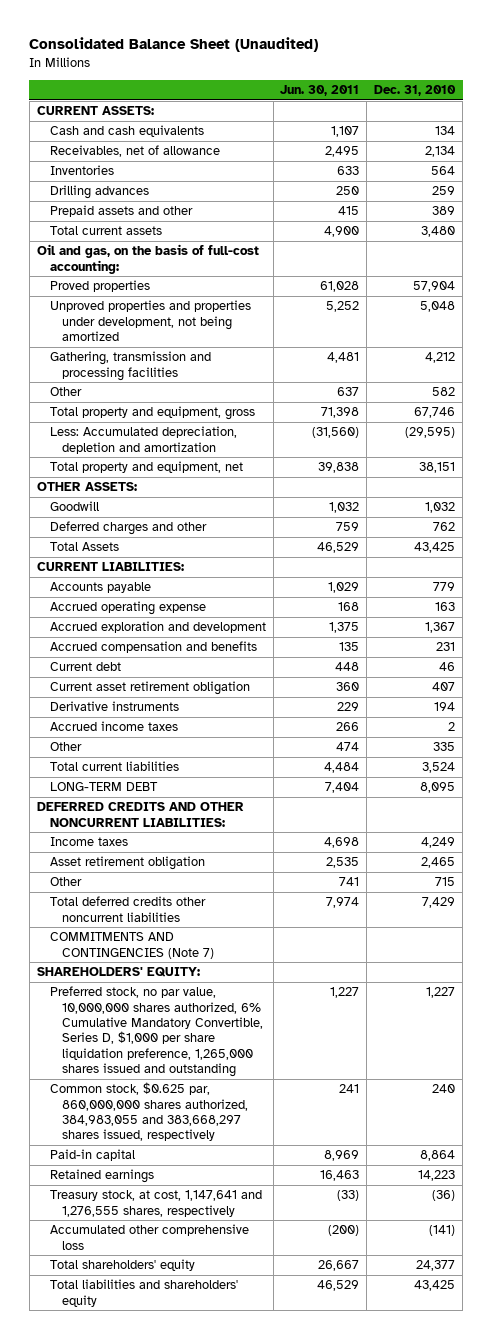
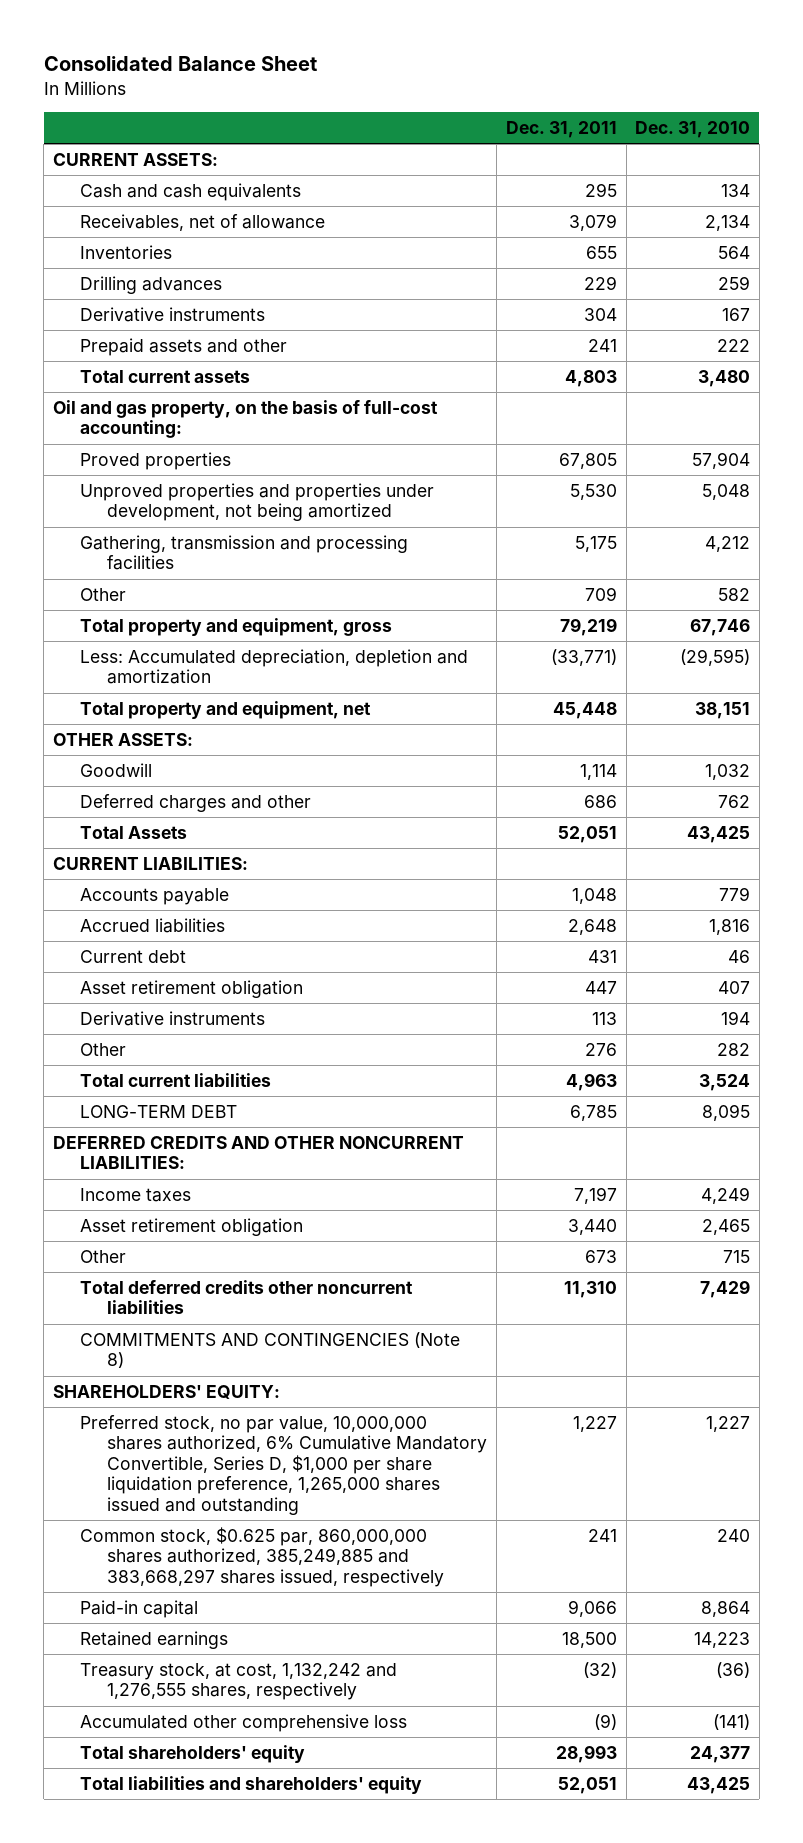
[29,37,319,53] Consolidated Balance Sheet (Unaudited) -> [43,56,317,72] Consolidated Balance Sheet
[280,84,360,96] Jun. 30, 2011 -> none
none -> [505,121,617,139] Dec. 31, 2011
none -> [80,306,266,322] Derivative instruments
[432,206,456,216] 389 -> [717,338,751,352] 222
[36,244,259,274] Oil and gas, on the basis of full-cost accounting: -> [52,399,438,439] Oil and gas property, on the basis of full-cost accounting:
[49,621,266,634] Accrued exploration and development -> none
[49,641,257,654] Accrued compensation and benefits -> none
[49,601,206,616] Accrued operating expense -> [80,917,226,933] Accrued liabilities
[435,602,456,612] 163 -> [709,918,751,935] 1,816
[49,681,250,696] Current asset retirement obligation -> [80,979,304,998] Asset retirement obligation
[49,721,178,732] Accrued income taxes -> none
[433,742,456,752] 335 -> [717,1042,751,1056] 282
[49,932,215,959] COMMITMENTS AND CONTINGENCIES (Note 7) -> [80,1331,461,1369] COMMITMENTS AND CONTINGENCIES (Note 8)
[49,1082,249,1142] Common stock, $0.625 par, 860,000,000 shares authorized, 384,983,055 and 383,668,297 shares issued, respectively -> [80,1526,445,1587] Common stock, $0.625 par, 860,000,000 shares authorized, 385,249,885 and 383,668,297 shares issued, respectively
[49,1190,262,1217] Treasury stock, at cost, 1,147,641 and 1,276,555 shares, respectively -> [80,1662,398,1701] Treasury stock, at cost, 1,132,242 and 1,276,555 shares, respectively

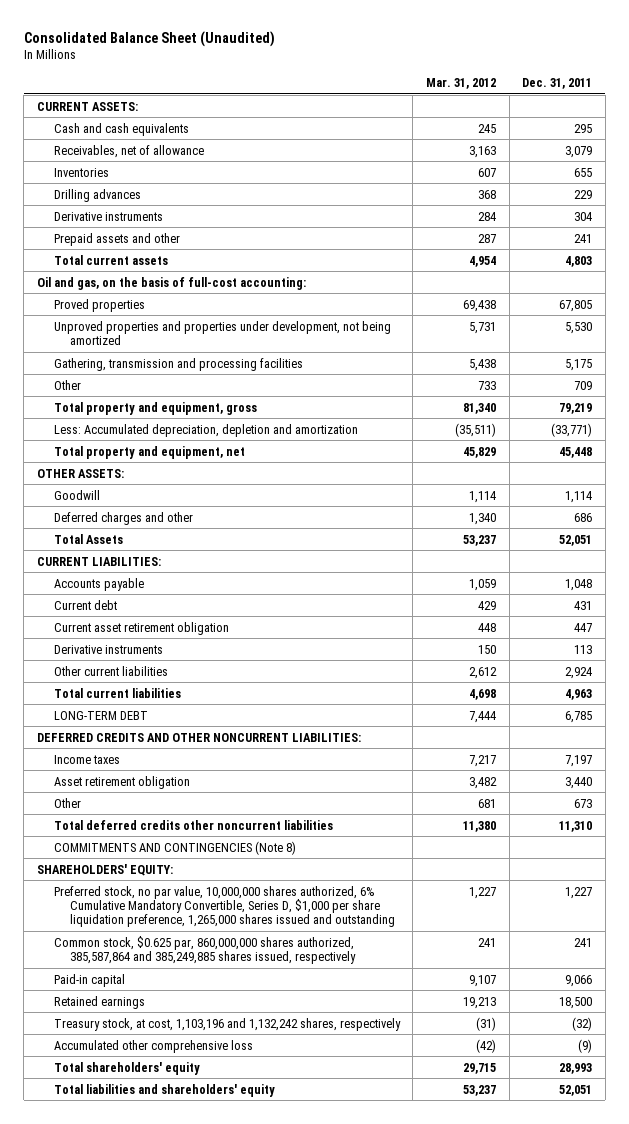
[43,56,317,72] Consolidated Balance Sheet -> [23,30,275,47] Consolidated Balance Sheet (Unaudited)
[635,121,751,139] Dec. 31, 2010 -> none
none -> [425,78,496,90] Mar. 31, 2012
[52,399,438,439] Oil and gas property, on the basis of full-cost accounting: -> [36,276,306,290] Oil and gas, on the basis of full-cost accounting:
[80,917,226,933] Accrued liabilities -> none
[80,979,304,998] Asset retirement obligation -> [53,621,229,635] Current asset retirement obligation
[80,1042,127,1056] Other -> [53,665,168,676] Other current liabilities
[584,1042,617,1056] 276 -> [565,666,593,679] 2,924
[80,1526,445,1587] Common stock, $0.625 par, 860,000,000 shares authorized, 385,249,885 and 383,668,297 shares issued, respectively -> [53,935,357,965] Common stock, $0.625 par, 860,000,000 shares authorized, 385,587,864 and 385,249,885 shares issued, respectively
[80,1662,398,1701] Treasury stock, at cost, 1,132,242 and 1,276,555 shares, respectively -> [53,1017,401,1031] Treasury stock, at cost, 1,103,196 and 1,132,242 shares, respectively

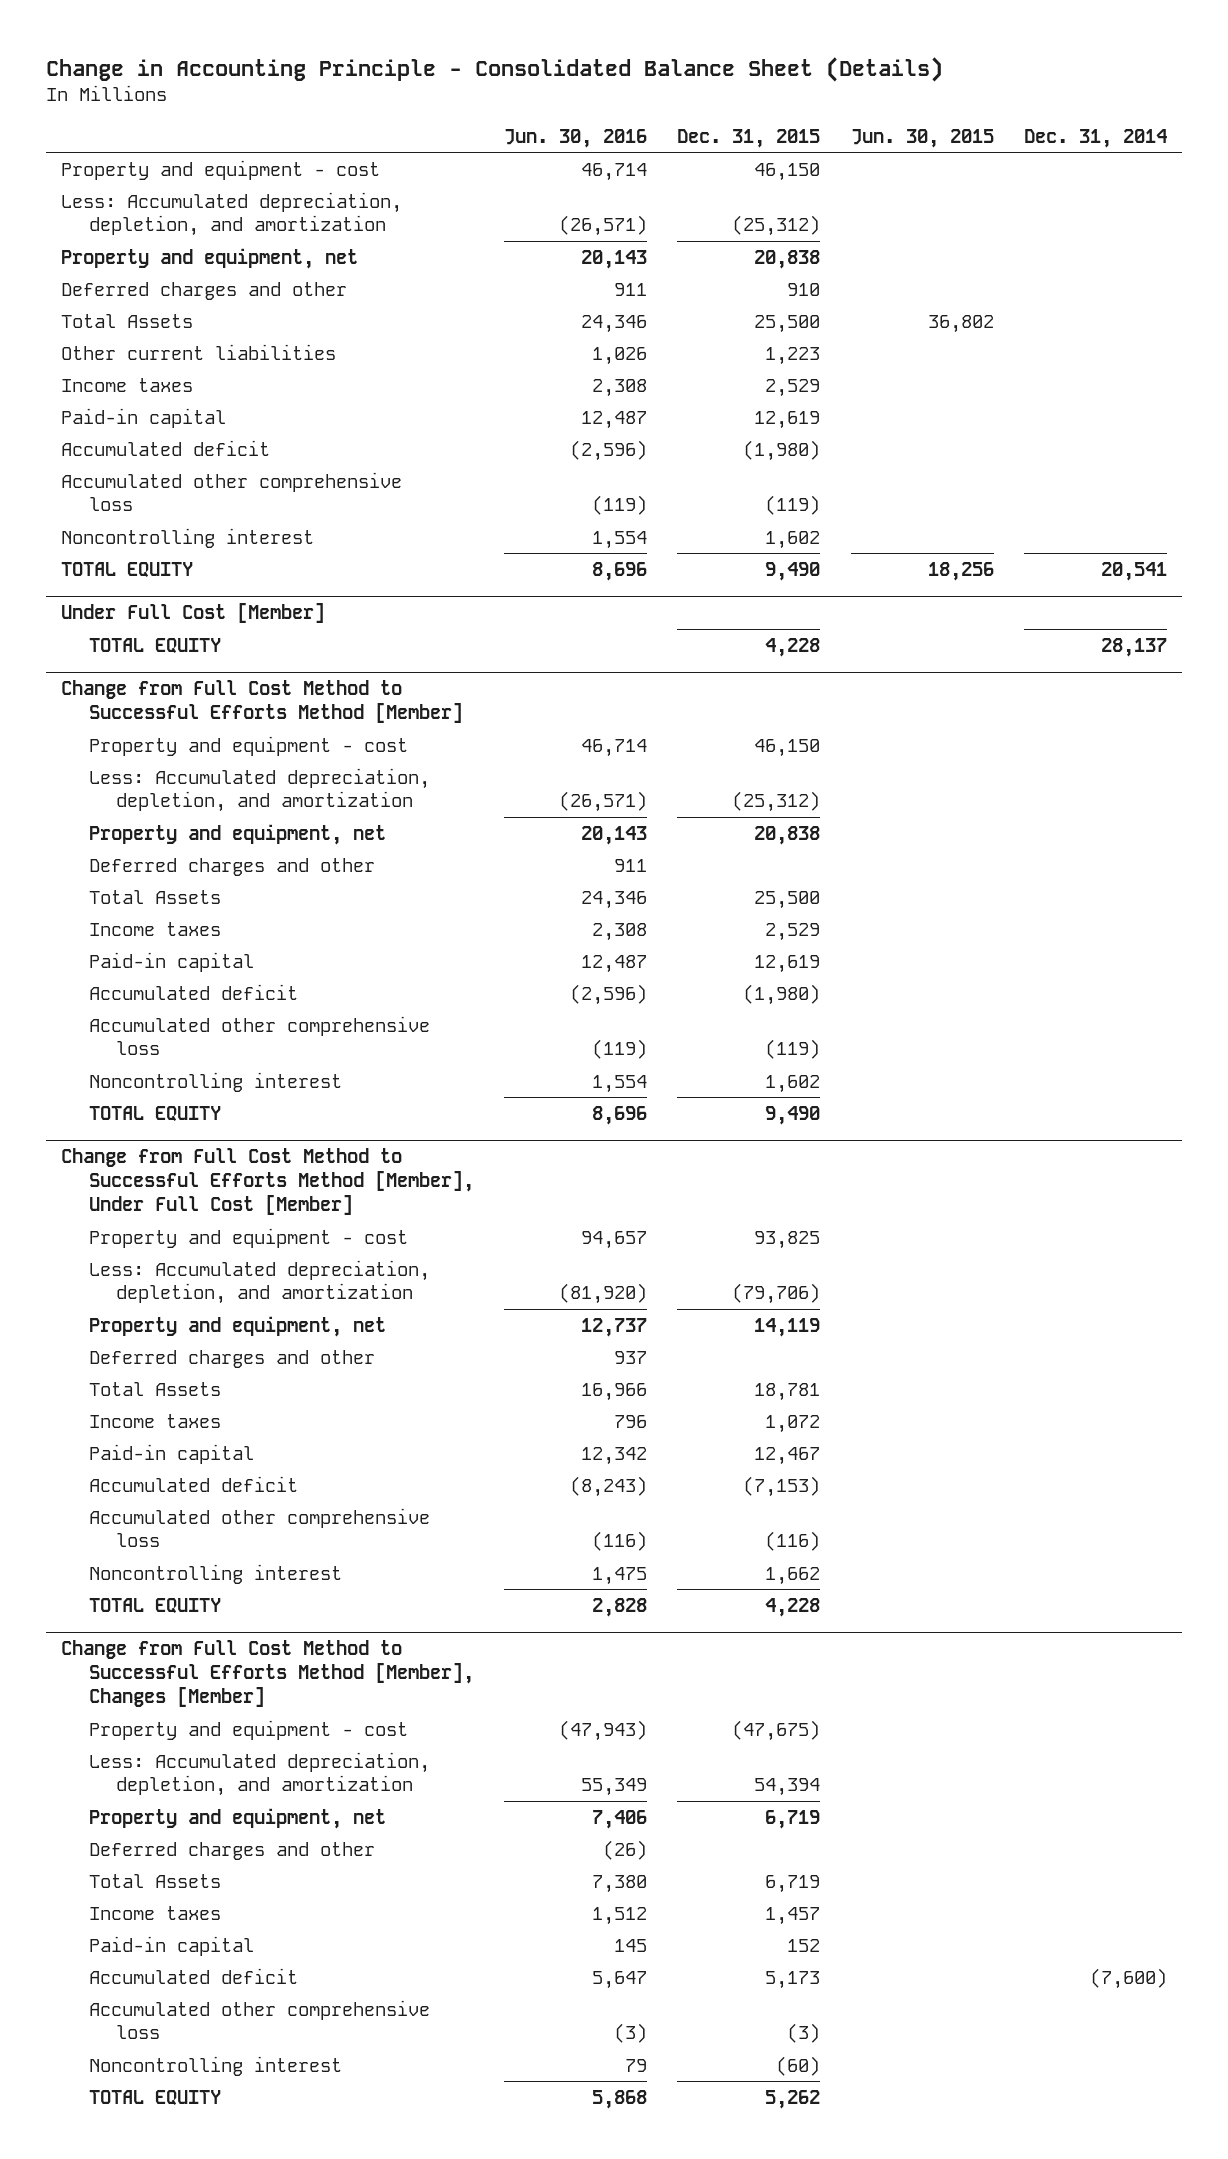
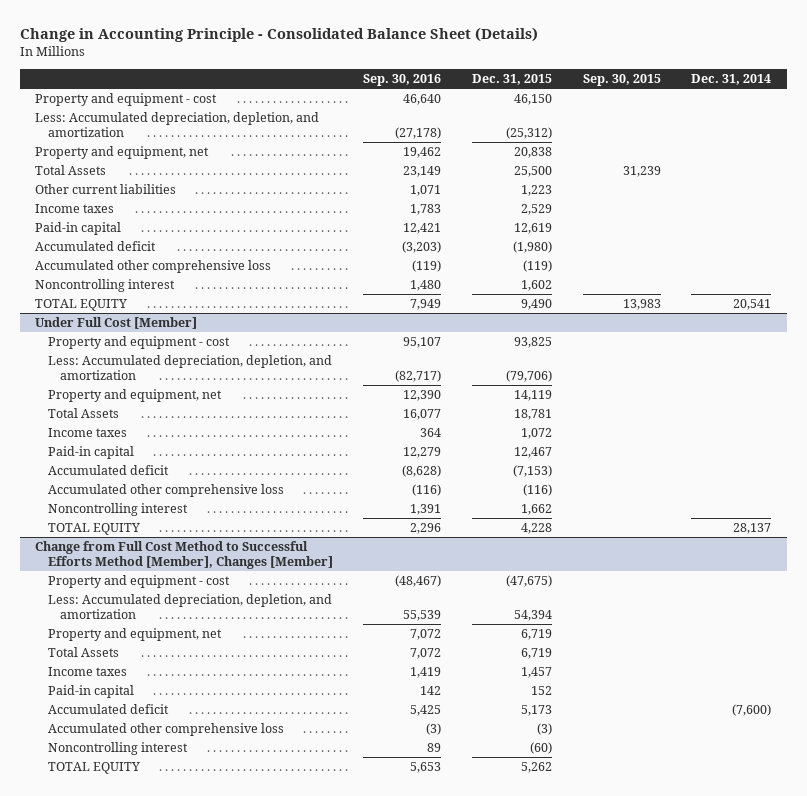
[503,128,647,148] Jun. 30, 2016 -> none
[850,128,994,148] Jun. 30, 2015 -> none
none -> [363,73,442,86] Sep. 30, 2016
none -> [582,73,661,86] Sep. 30, 2015
[61,281,348,300] Deferred charges and other -> none
[61,680,463,724] Change from Full Cost Method to Successful Efforts Method [Member] -> none
[88,735,408,756] Property and equipment - cost -> none
[88,767,430,813] Less: Accumulated depreciation, depletion, and amortization -> none
[88,823,386,845] Property and equipment, net -> none
[88,857,375,876] Deferred charges and other -> none
[88,889,221,904] Total Assets -> none
[88,921,221,936] Income taxes -> none
[88,951,254,972] Paid-in capital -> none
[88,983,298,1000] Accumulated deficit -> none
[88,1015,430,1056] Accumulated other comprehensive loss -> none
[88,1071,342,1092] Noncontrolling interest -> none
[88,1105,221,1121] TOTAL EQUITY -> none
[61,1148,474,1216] Change from Full Cost Method to Successful Efforts Method [Member], Under Full Cost [Member] -> none
[88,1349,375,1368] Deferred charges and other -> none
[88,1597,221,1613] TOTAL EQUITY -> none
[88,637,221,653] TOTAL EQUITY -> [47,523,140,536] TOTAL EQUITY
[88,1841,375,1860] Deferred charges and other -> none

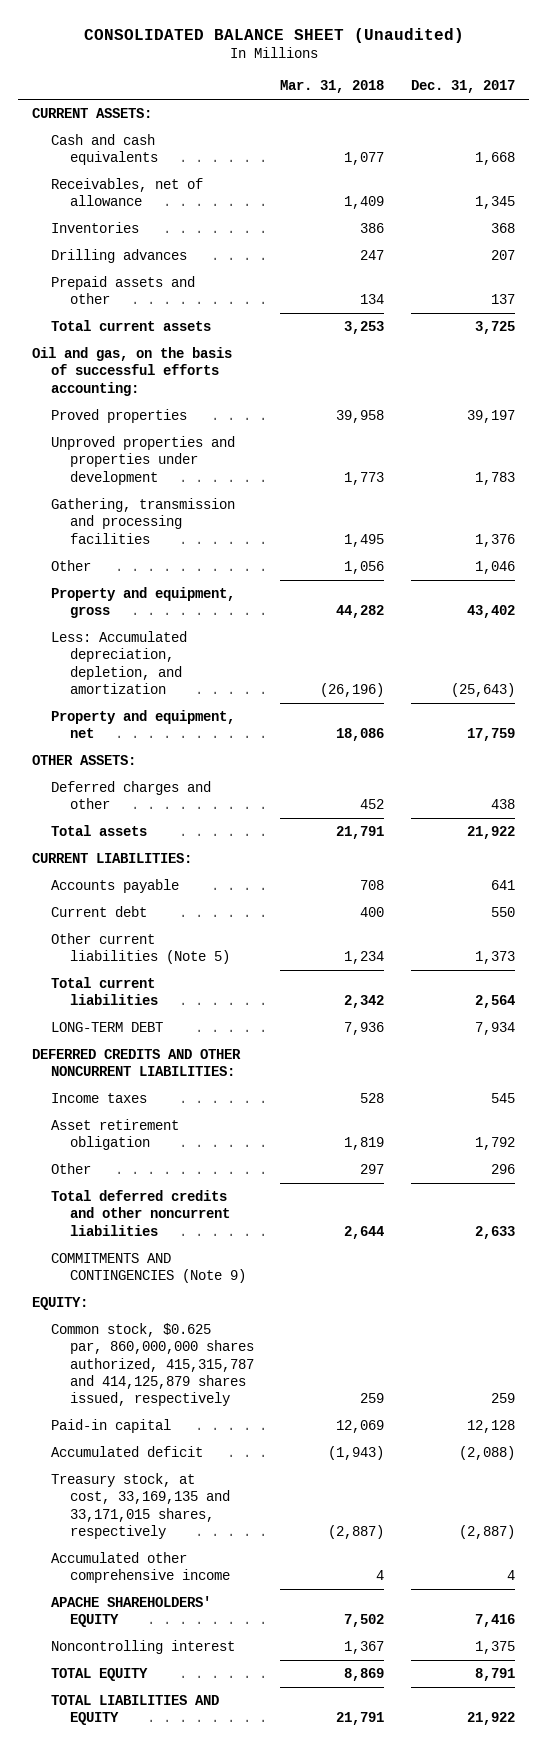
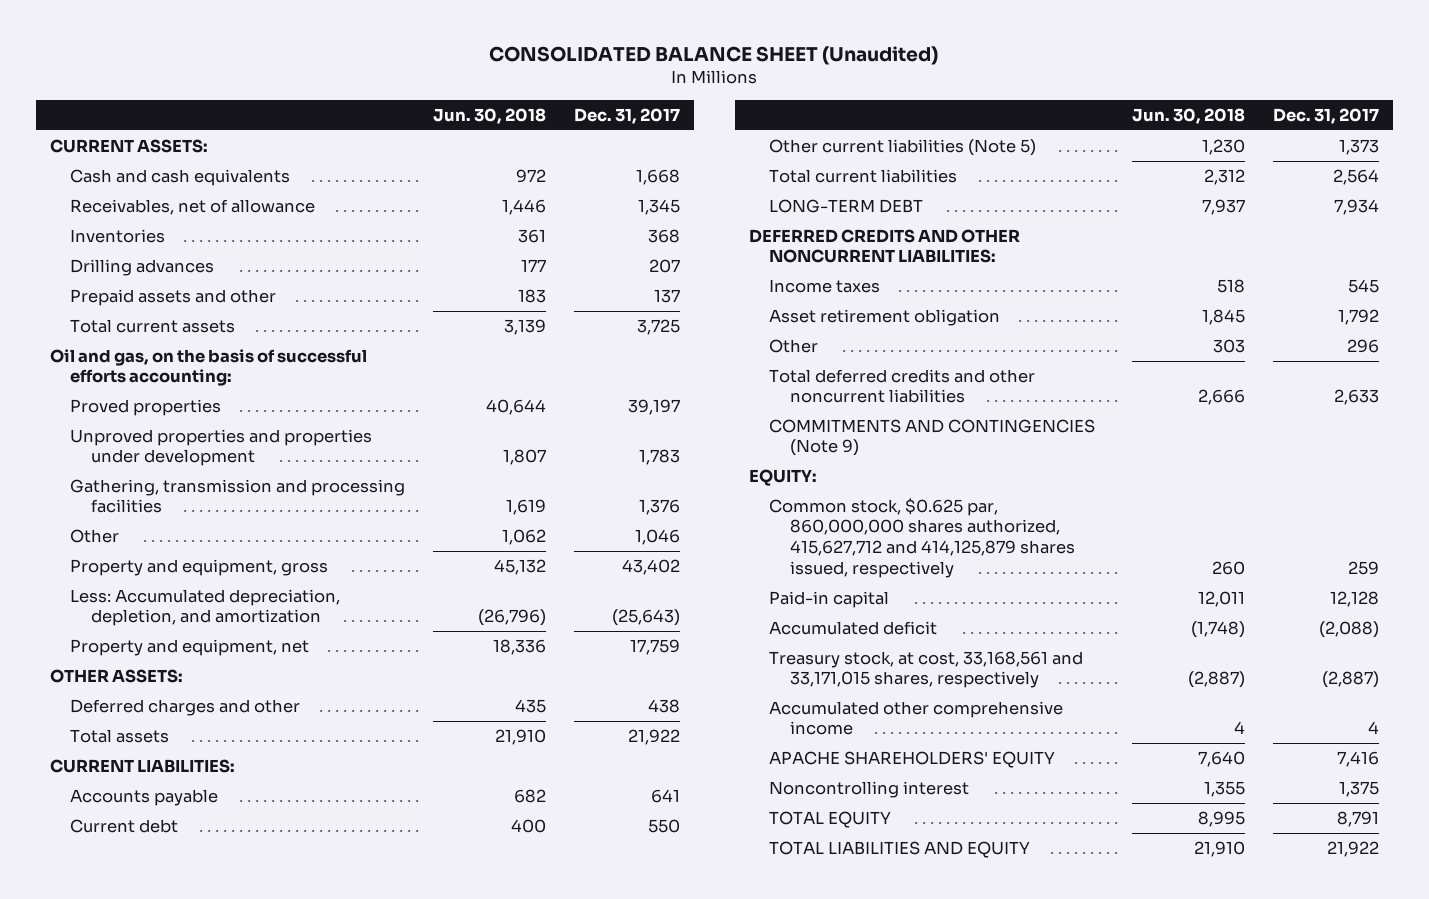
[280,80,385,94] Mar. 31, 2018 -> none
none -> [433,107,547,124] Jun. 30, 2018
[50,1323,254,1407] Common stock, $0.625 par, 860,000,000 shares authorized, 415,315,787 and 414,125,879 shares issued, respectively -> [769,497,1075,578] Common stock, $0.625 par, 860,000,000 shares authorized, 415,627,712 and 414,125,879 shares issued, respectively
[50,1473,230,1539] Treasury stock, at cost, 33,169,135 and 33,171,015 shares, respectively -> [769,650,1084,689] Treasury stock, at cost, 33,168,561 and 33,171,015 shares, respectively

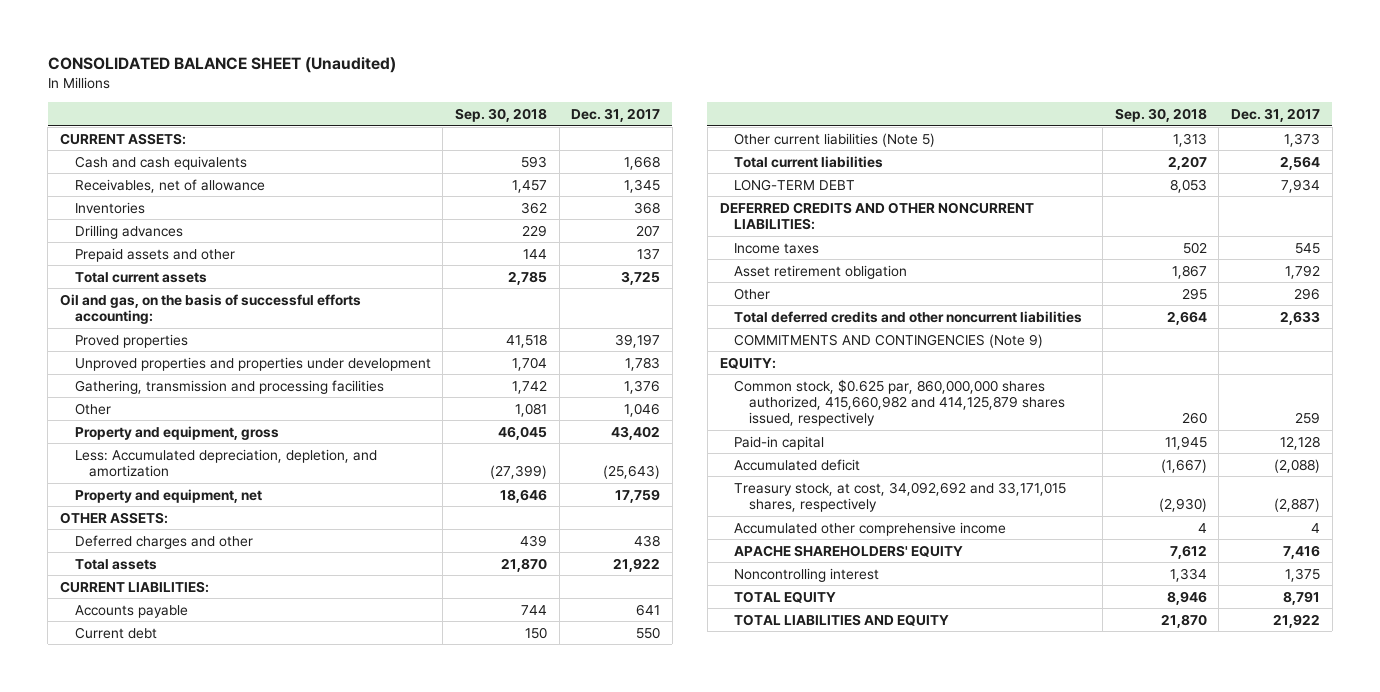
[433,107,547,124] Jun. 30, 2018 -> none
none -> [455,107,548,122] Sep. 30, 2018
[769,497,1075,578] Common stock, $0.625 par, 860,000,000 shares authorized, 415,627,712 and 414,125,879 shares issued, respectively -> [734,378,1066,426] Common stock, $0.625 par, 860,000,000 shares authorized, 415,660,982 and 414,125,879 shares issued, respectively
[769,650,1084,689] Treasury stock, at cost, 33,168,561 and 33,171,015 shares, respectively -> [734,481,1067,512] Treasury stock, at cost, 34,092,692 and 33,171,015 shares, respectively

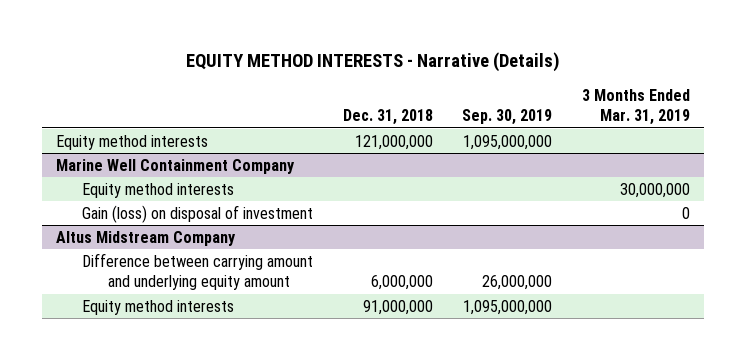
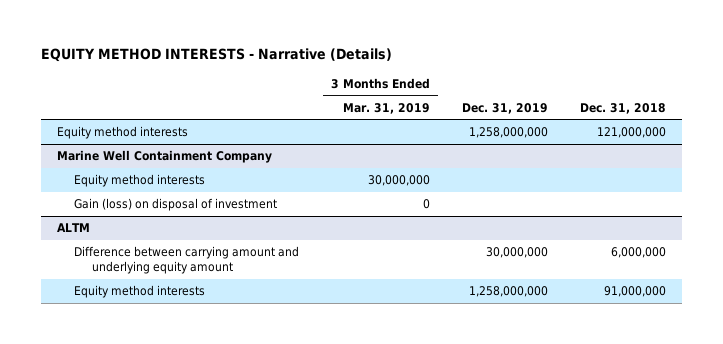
[462,109,553,126] Sep. 30, 2019 -> none
none -> [462,102,549,114] Dec. 31, 2019
[56,230,237,246] Altus Midstream Company -> [56,223,90,233] ALTM

